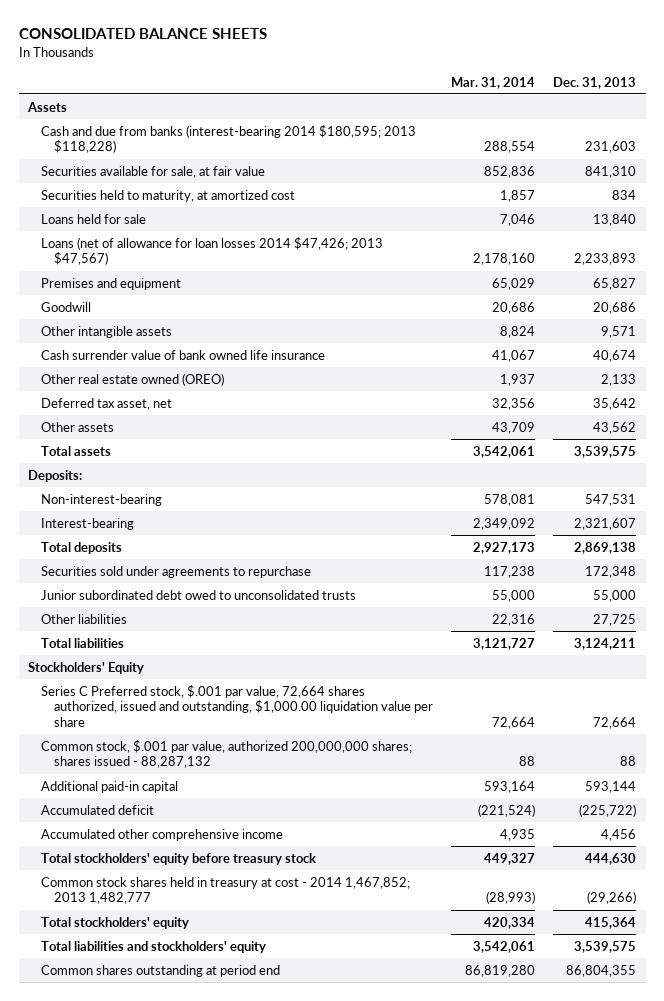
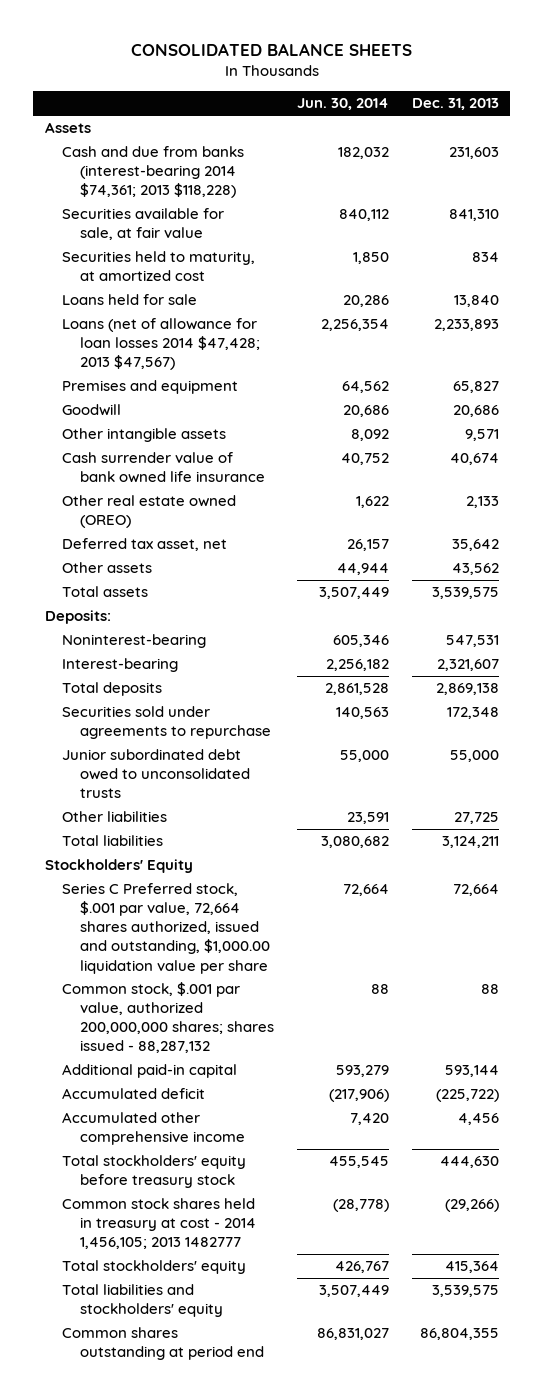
[451,76,536,89] Mar. 31, 2014 -> none
none -> [296,98,389,111] Jun. 30, 2014
[40,124,416,154] Cash and due from banks (interest-bearing 2014 $180,595; 2013 $118,228) -> [62,146,245,199] Cash and due from banks (interest-bearing 2014 $74,361; 2013 $118,228)
[40,236,383,266] Loans (net of allowance for loan losses 2014 $47,426; 2013 $47,567) -> [62,318,261,371] Loans (net of allowance for loan losses 2014 $47,428; 2013 $47,567)
[40,493,162,506] Non-interest-bearing -> [62,634,207,649] Noninterest-bearing
[40,876,410,905] Common stock shares held in treasury at cost - 2014 1,467,852; 2013 1,482,777 -> [62,1198,257,1250] Common stock shares held in treasury at cost - 2014 1,456,105; 2013 1482777

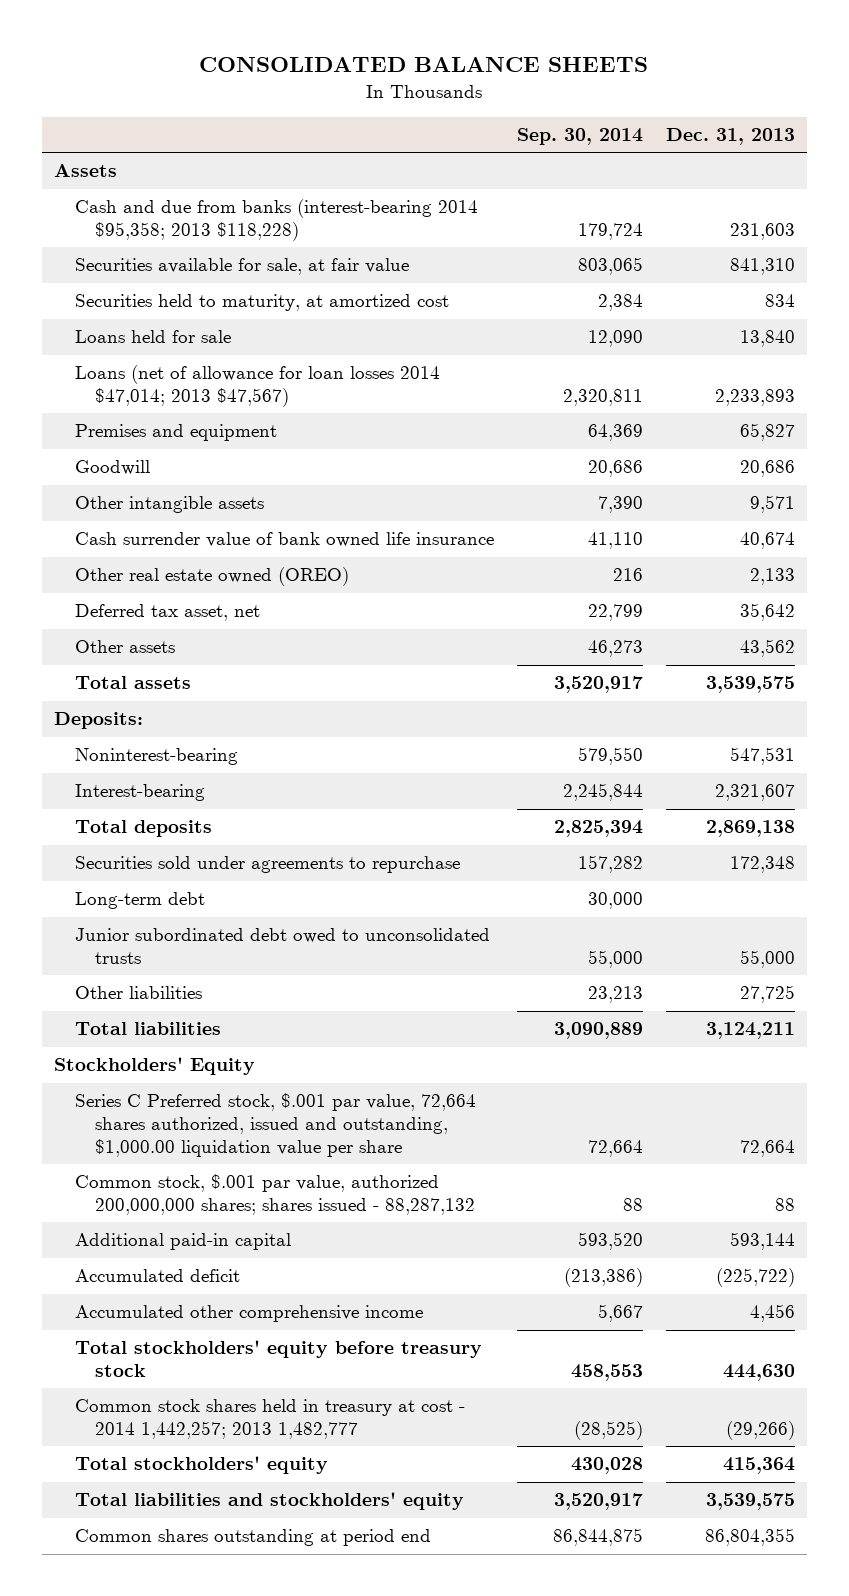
[296,98,389,111] Jun. 30, 2014 -> none
none -> [516,128,643,146] Sep. 30, 2014
[62,146,245,199] Cash and due from banks (interest-bearing 2014 $74,361; 2013 $118,228) -> [74,199,478,242] Cash and due from banks (interest-bearing 2014 $95,358; 2013 $118,228)
[62,318,261,371] Loans (net of allowance for loan losses 2014 $47,428; 2013 $47,567) -> [74,365,440,408] Loans (net of allowance for loan losses 2014 $47,014; 2013 $47,567)
none -> [74,892,205,910] Long-term debt
[62,1198,257,1250] Common stock shares held in treasury at cost - 2014 1,456,105; 2013 1482777 -> [74,1399,465,1440] Common stock shares held in treasury at cost - 2014 1,442,257; 2013 1,482,777

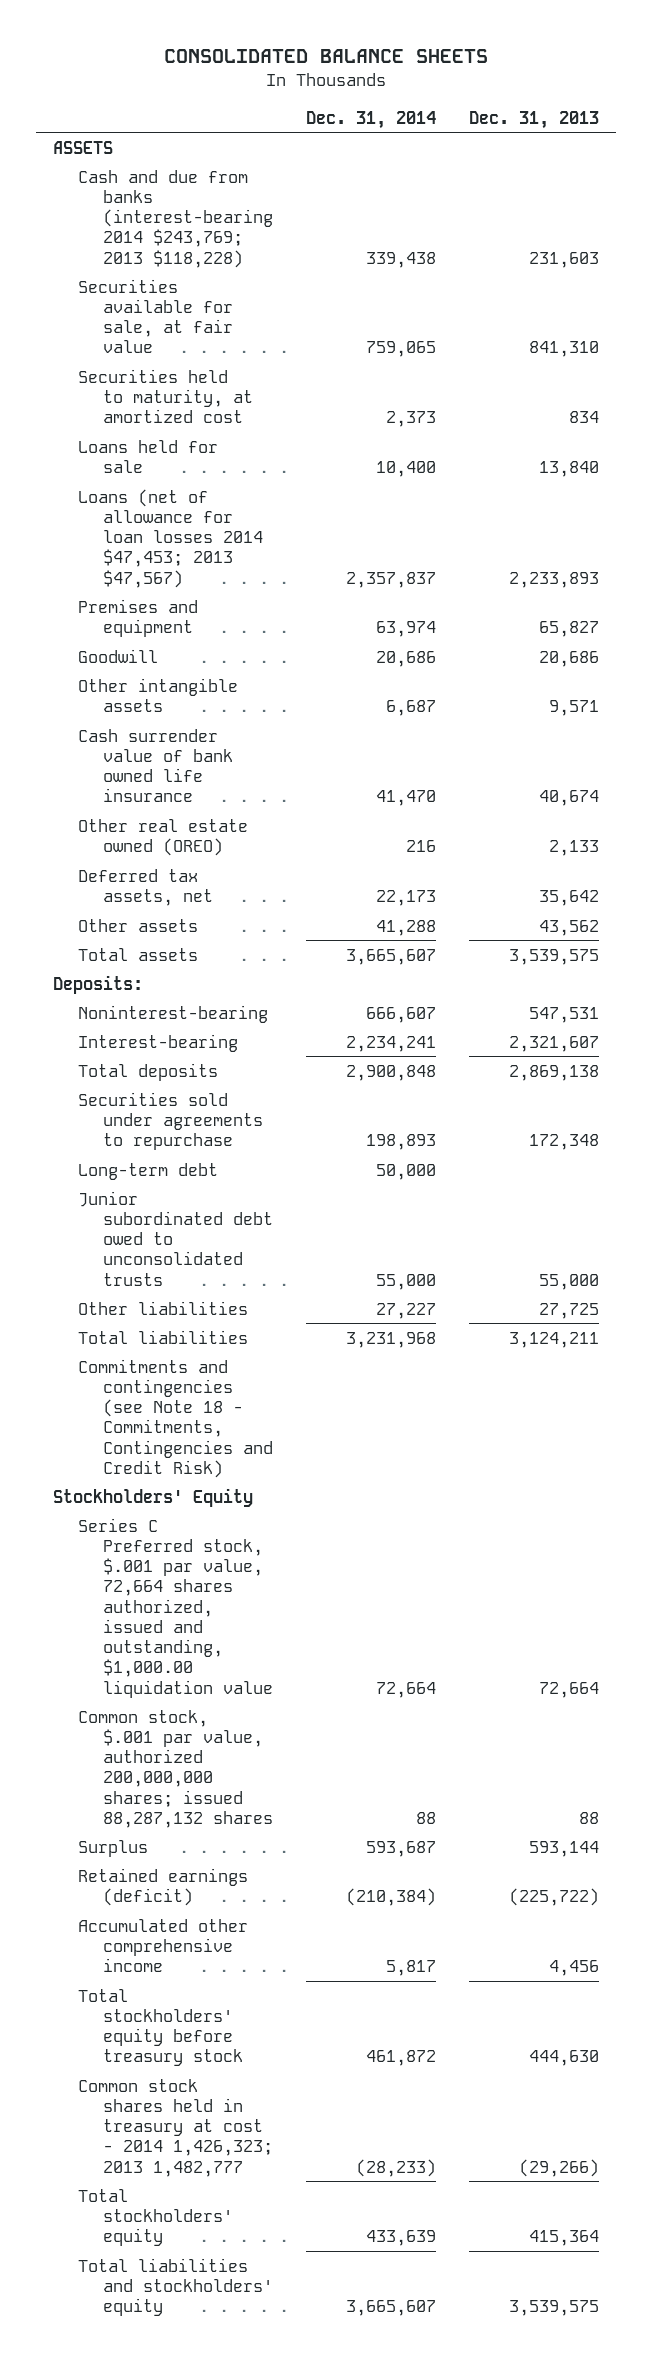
[516,128,643,146] Sep. 30, 2014 -> none
none -> [305,110,436,129] Dec. 31, 2014
[53,164,117,178] Assets -> [52,140,113,154] ASSETS
[74,199,478,242] Cash and due from banks (interest-bearing 2014 $95,358; 2013 $118,228) -> [77,169,273,268] Cash and due from banks (interest-bearing 2014 $243,769; 2013 $118,228)
[74,365,440,408] Loans (net of allowance for loan losses 2014 $47,014; 2013 $47,567) -> [77,488,263,588] Loans (net of allowance for loan losses 2014 $47,453; 2013 $47,567)
[74,604,260,622] Deferred tax asset, net -> [77,868,213,906] Deferred tax assets, net
none -> [77,1358,273,1478] Commitments and contingencies (see Note 18 - Commitments, Contingencies and Credit Risk)
[74,1093,476,1158] Series C Preferred stock, $.001 par value, 72,664 shares authorized, issued and outstanding, $1,000.00 liquidation value per share -> [77,1517,273,1698] Series C Preferred stock, $.001 par value, 72,664 shares authorized, issued and outstanding, $1,000.00 liquidation value
[74,1174,476,1216] Common stock, $.001 par value, authorized 200,000,000 shares; shares issued - 88,287,132 -> [77,1709,273,1828] Common stock, $.001 par value, authorized 200,000,000 shares; issued 88,287,132 shares
[74,1233,291,1251] Additional paid-in capital -> [77,1839,148,1857] Surplus
[74,1269,240,1283] Accumulated deficit -> [77,1867,248,1906] Retained earnings (deficit)
[74,1399,465,1440] Common stock shares held in treasury at cost - 2014 1,442,257; 2013 1,482,777 -> [77,2078,273,2177] Common stock shares held in treasury at cost - 2014 1,426,323; 2013 1,482,777
[74,1529,431,1547] Common shares outstanding at period end -> none

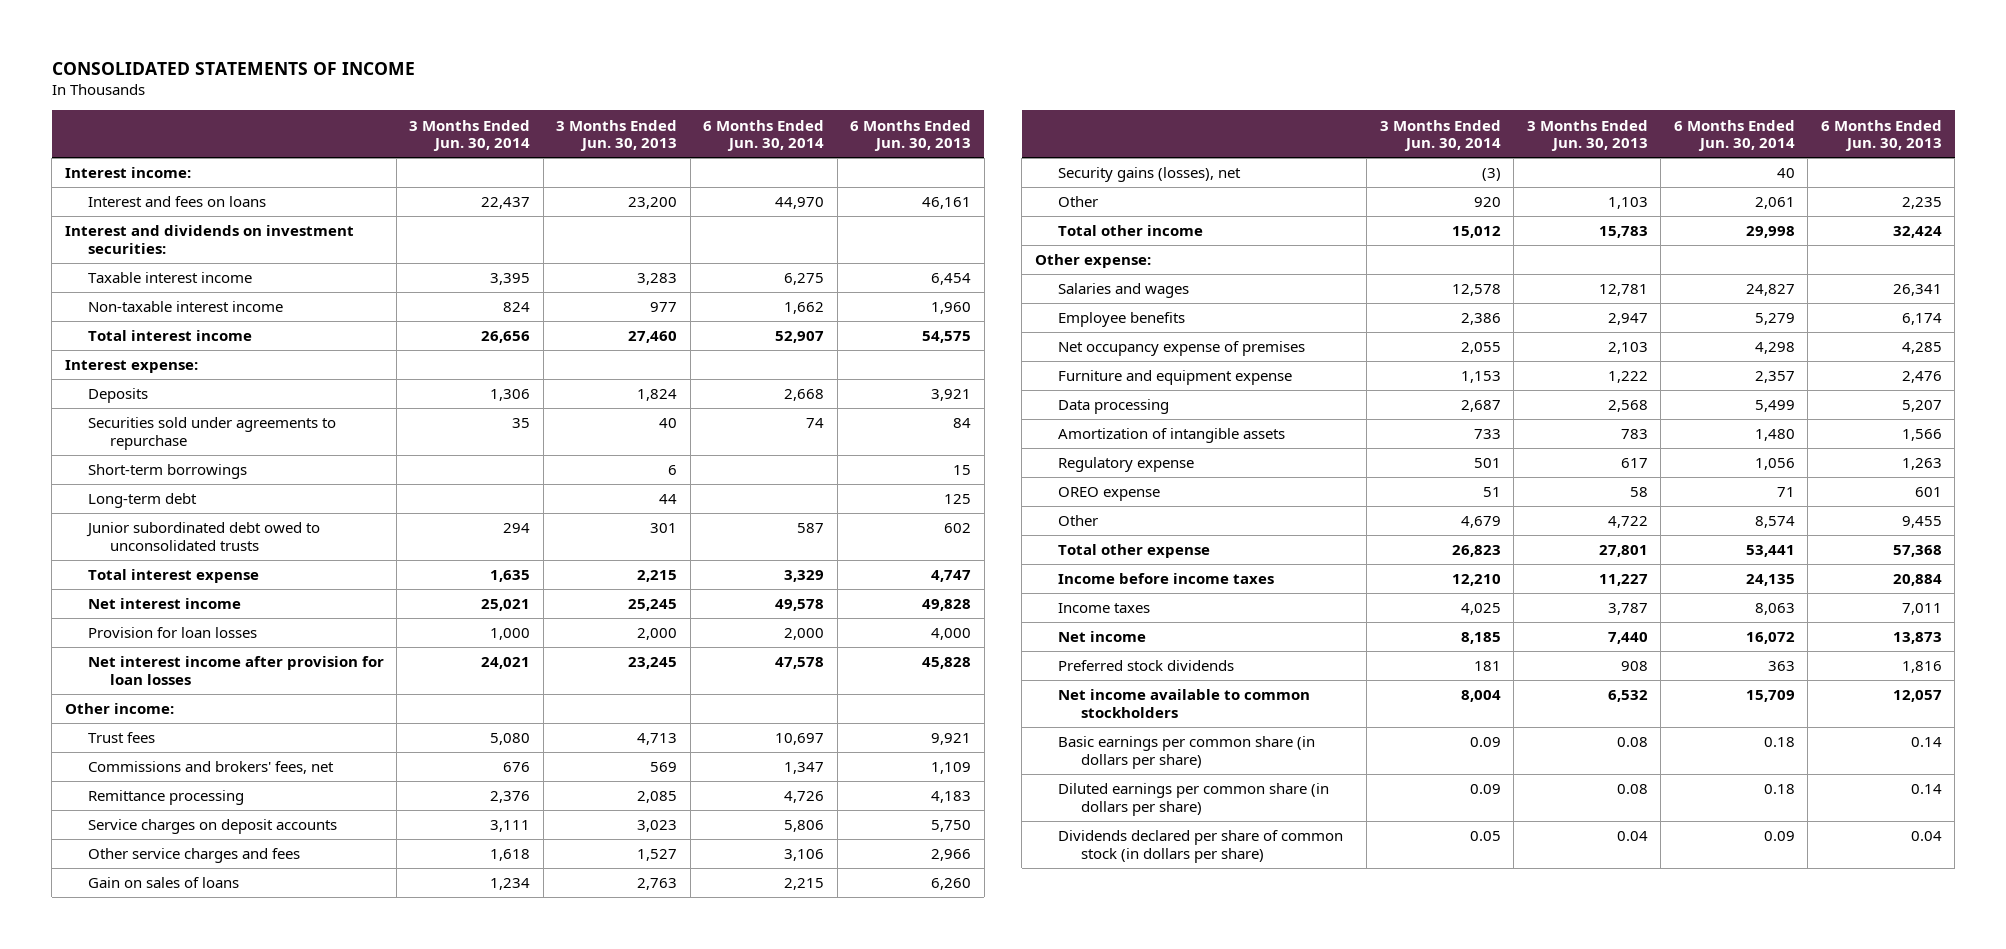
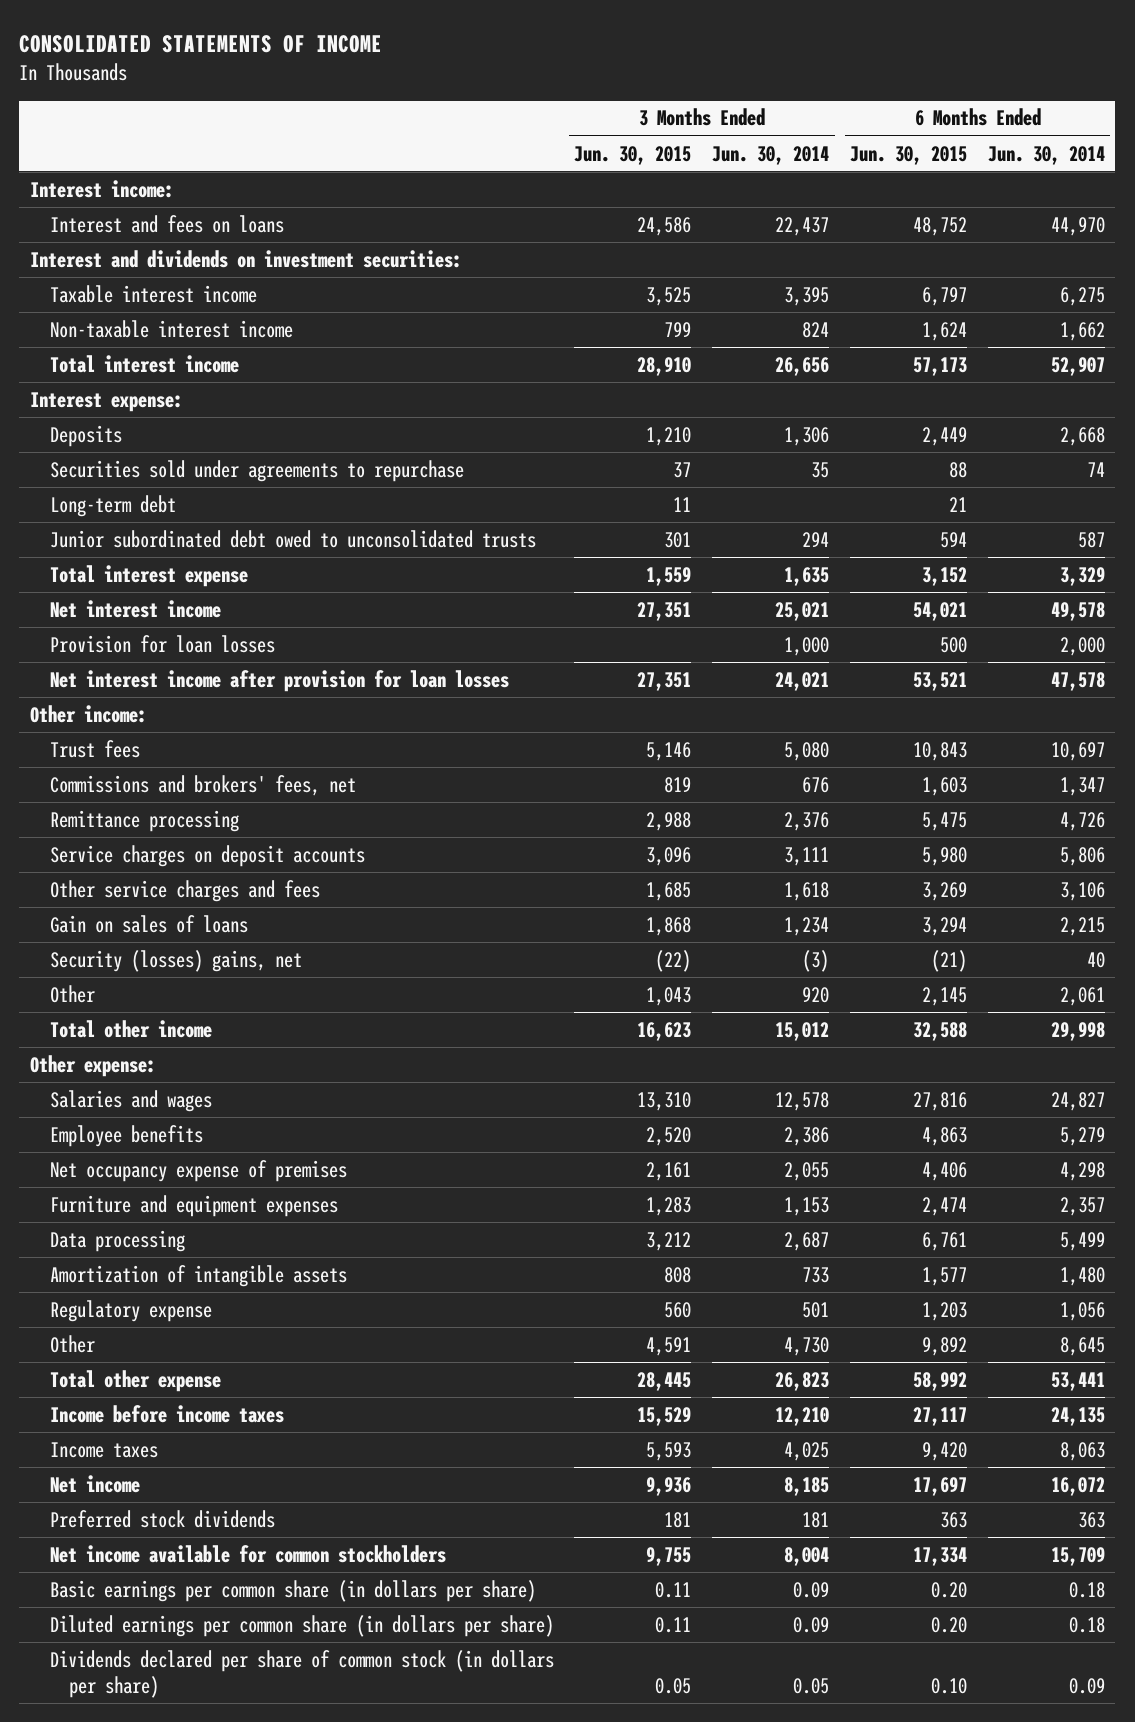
[556,119,678,151] 3 Months Ended Jun. 30, 2013 -> none
[850,119,972,151] 6 Months Ended Jun. 30, 2013 -> none
none -> [574,145,692,165] Jun. 30, 2015
none -> [850,145,968,165] Jun. 30, 2015
[87,464,247,480] Short-term borrowings -> none
[1057,167,1241,183] Security gains (losses), net -> [49,949,302,972] Security (losses) gains, net
[1057,370,1292,386] Furniture and equipment expense -> [49,1194,338,1217] Furniture and equipment expenses
[1057,487,1160,502] OREO expense -> none
[1460,516,1501,529] 4,679 -> [784,1336,830,1356] 4,730
[1754,516,1795,529] 8,574 -> [1060,1336,1106,1356] 8,645
[1057,689,1310,718] Net income available to common stockholders -> [49,1544,446,1563] Net income available for common stockholders

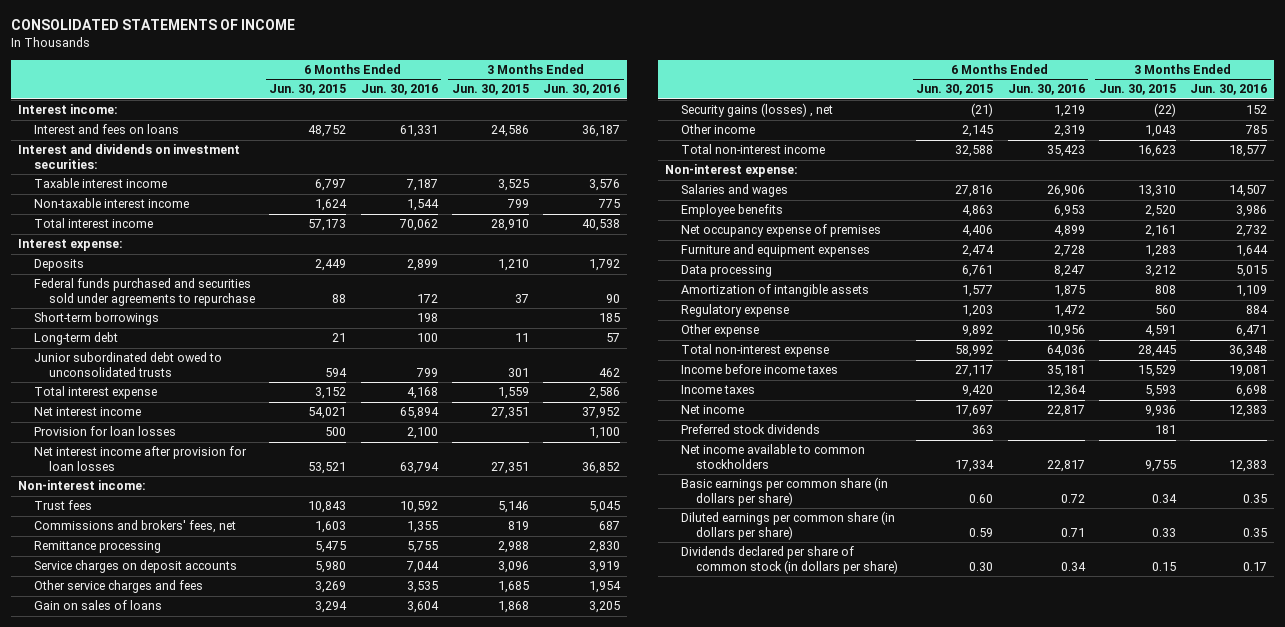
[712,145,830,165] Jun. 30, 2014 -> none
[988,145,1106,165] Jun. 30, 2014 -> none
none -> [360,84,438,96] Jun. 30, 2016
none -> [543,84,621,96] Jun. 30, 2016
[49,459,464,482] Securities sold under agreements to repurchase -> [33,278,256,306] Federal funds purchased and securities sold under agreements to repurchase
none -> [33,312,159,326] Short-term borrowings
[29,704,147,723] Other income: -> [18,480,147,491] Non-interest income:
[49,949,302,972] Security (losses) gains, net -> [680,103,833,118] Security gains (losses) , net
[49,984,95,1003] Other -> [680,124,755,135] Other income
[49,1019,212,1038] Total other income -> [680,144,825,155] Total non-interest income
[29,1054,156,1077] Other expense: -> [665,164,799,178] Non-interest expense:
[49,1334,95,1353] Other -> [680,324,759,338] Other expense
[49,1369,221,1392] Total other expense -> [680,344,829,358] Total non-interest expense
[49,1544,446,1563] Net income available for common stockholders -> [680,444,865,469] Net income available to common stockholders
[655,1581,692,1598] 0.11 -> [1151,493,1177,503] 0.34
[931,1581,968,1598] 0.20 -> [969,493,994,503] 0.60
[655,1616,692,1633] 0.11 -> [1151,527,1176,537] 0.33
[931,1616,968,1633] 0.20 -> [969,527,994,537] 0.59
[655,1678,692,1695] 0.05 -> [1151,561,1176,571] 0.15
[931,1678,968,1695] 0.10 -> [969,561,994,571] 0.30

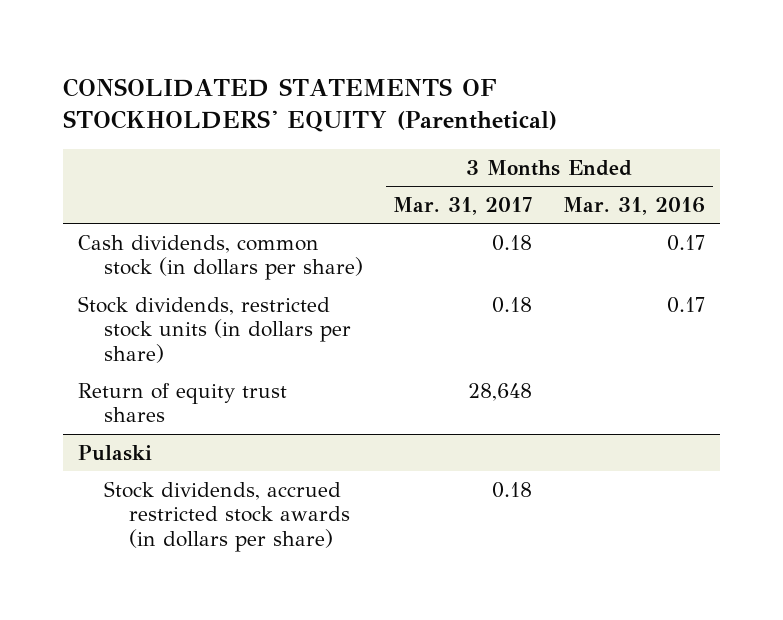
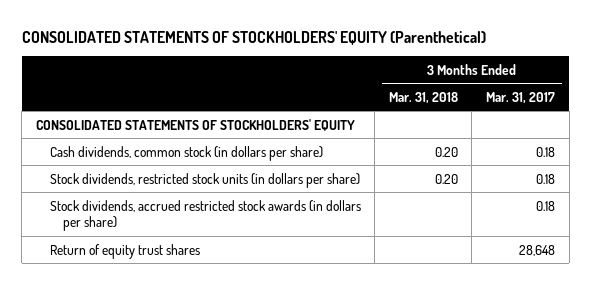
[562,196,705,215] Mar. 31, 2016 -> none
none -> [388,91,458,104] Mar. 31, 2018
none -> [35,118,355,131] CONSOLIDATED STATEMENTS OF STOCKHOLDERS' EQUITY
[78,444,153,461] Pulaski -> none
[78,382,288,423] Return of equity trust shares -> [49,243,200,259] Return of equity trust shares

